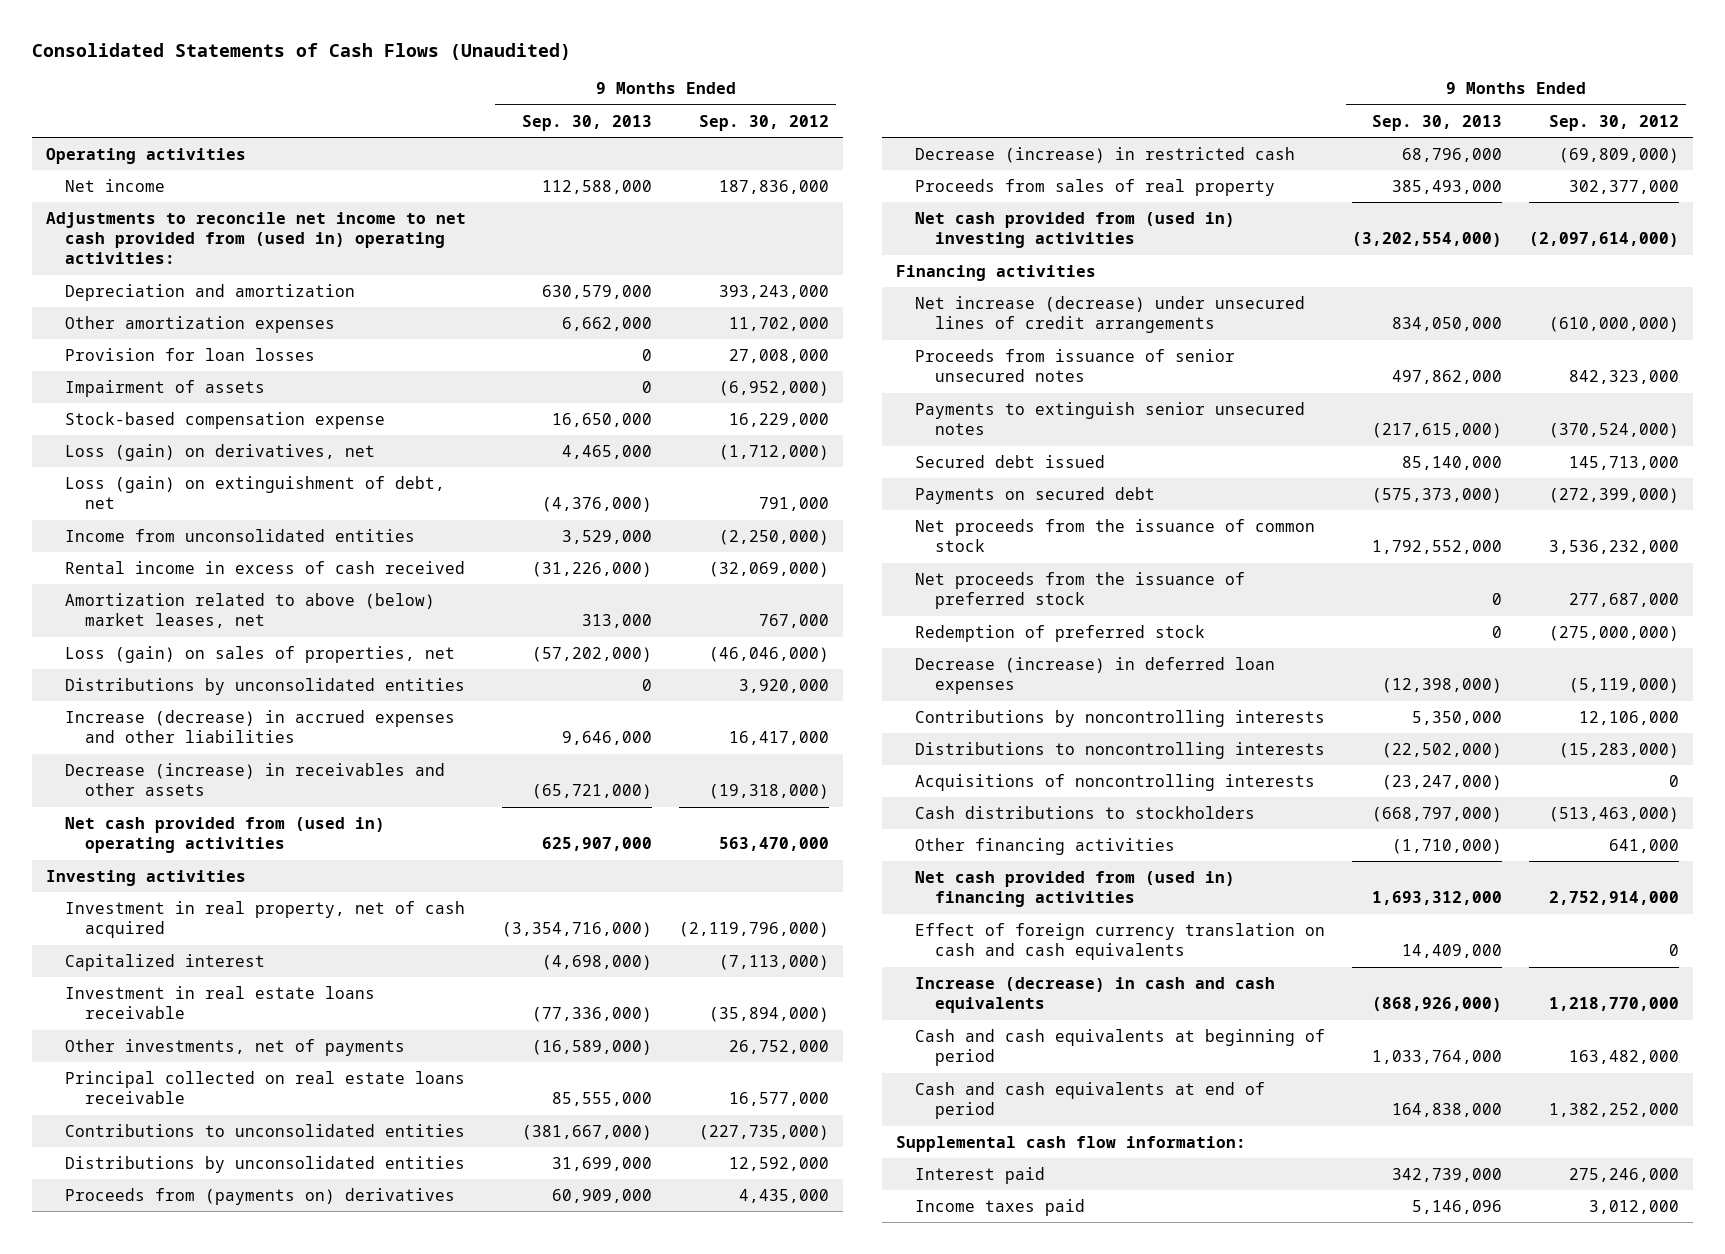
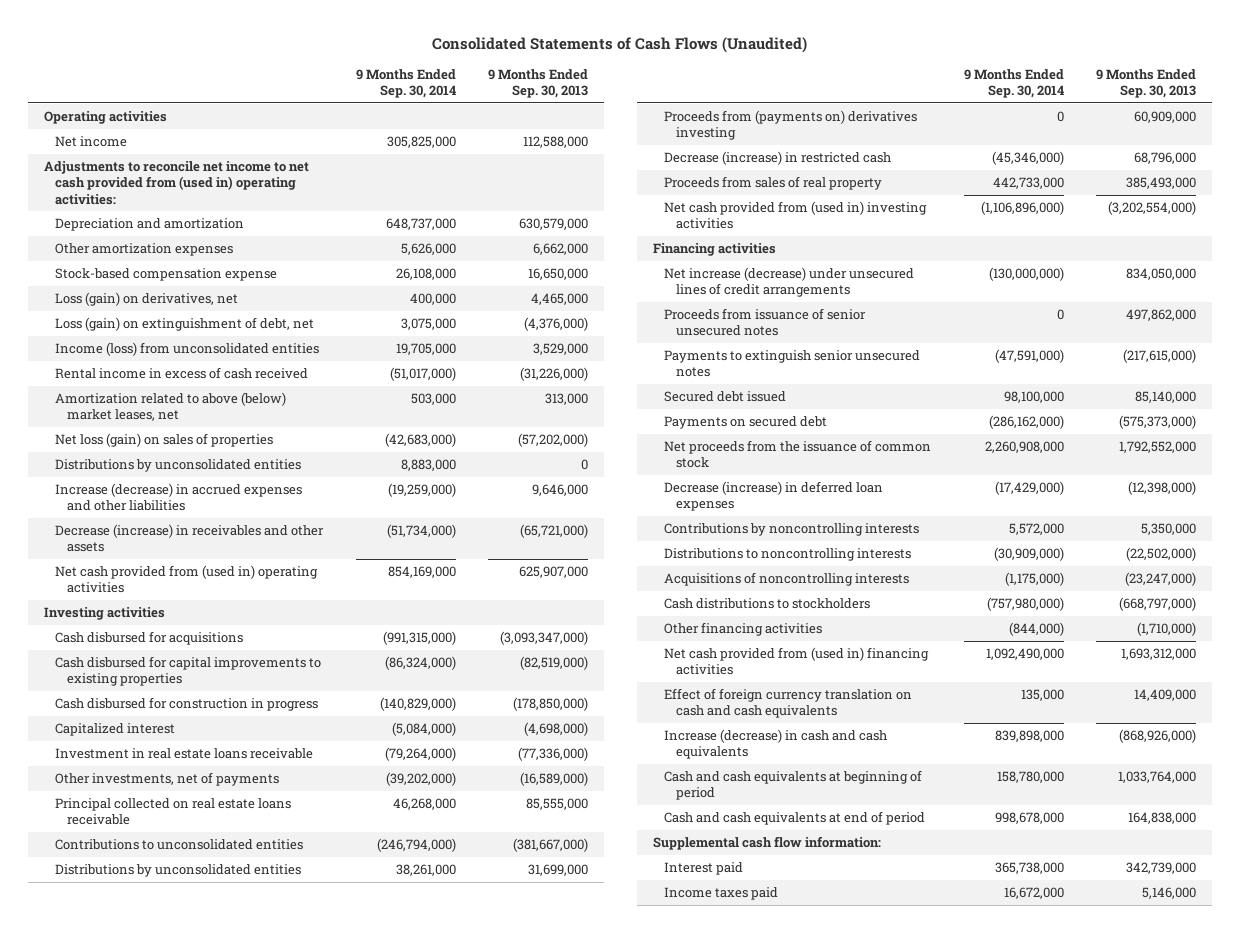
[699,114,830,131] Sep. 30, 2012 -> none
none -> [355,68,456,99] 9 Months Ended Sep. 30, 2014
[65,347,316,361] Provision for loan losses -> none
[65,379,266,397] Impairment of assets -> none
[65,528,416,542] Income from unconsolidated entities -> [55,342,320,357] Income (loss) from unconsolidated entities
[65,645,456,663] Loss (gain) on sales of properties, net -> [55,433,274,448] Net loss (gain) on sales of properties
[65,900,466,939] Investment in real property, net of cash acquired -> none
none -> [55,631,244,646] Cash disbursed for acquisitions
none -> [55,656,322,687] Cash disbursed for capital improvements to existing properties
none -> [55,697,319,712] Cash disbursed for construction in progress
[65,1187,456,1205] Proceeds from (payments on) derivatives -> [664,110,918,141] Proceeds from (payments on) derivatives investing
[915,571,1246,610] Net proceeds from the issuance of preferred stock -> none
[915,624,1206,642] Redemption of preferred stock -> none
[1412,1199,1503,1214] 5,146,096 -> [1142,887,1197,900] 5,146,000

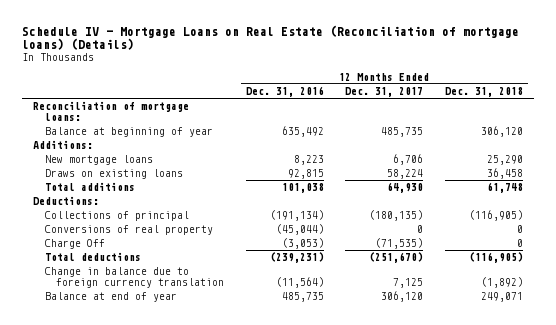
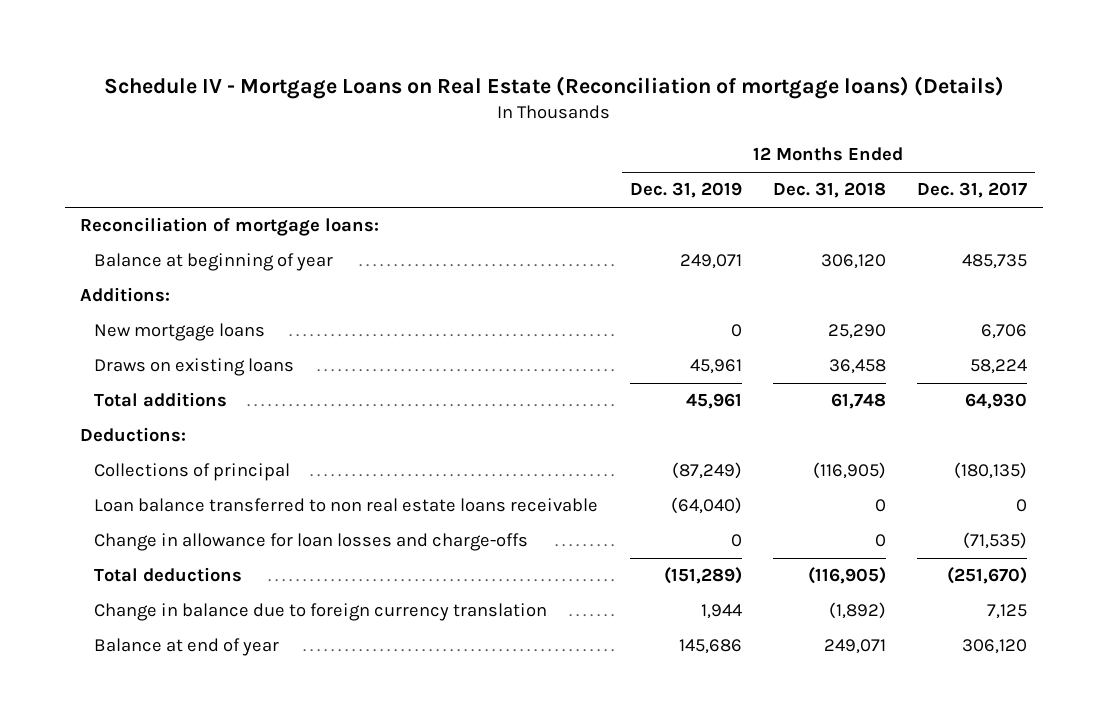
[245,86,324,98] Dec. 31, 2016 -> none
none -> [629,182,742,199] Dec. 31, 2019
[44,225,213,236] Conversions of real property -> [94,498,599,513] Loan balance transferred to non real estate loans receivable
[44,239,105,250] Charge Off -> [94,533,529,552] Change in allowance for loan losses and charge-offs

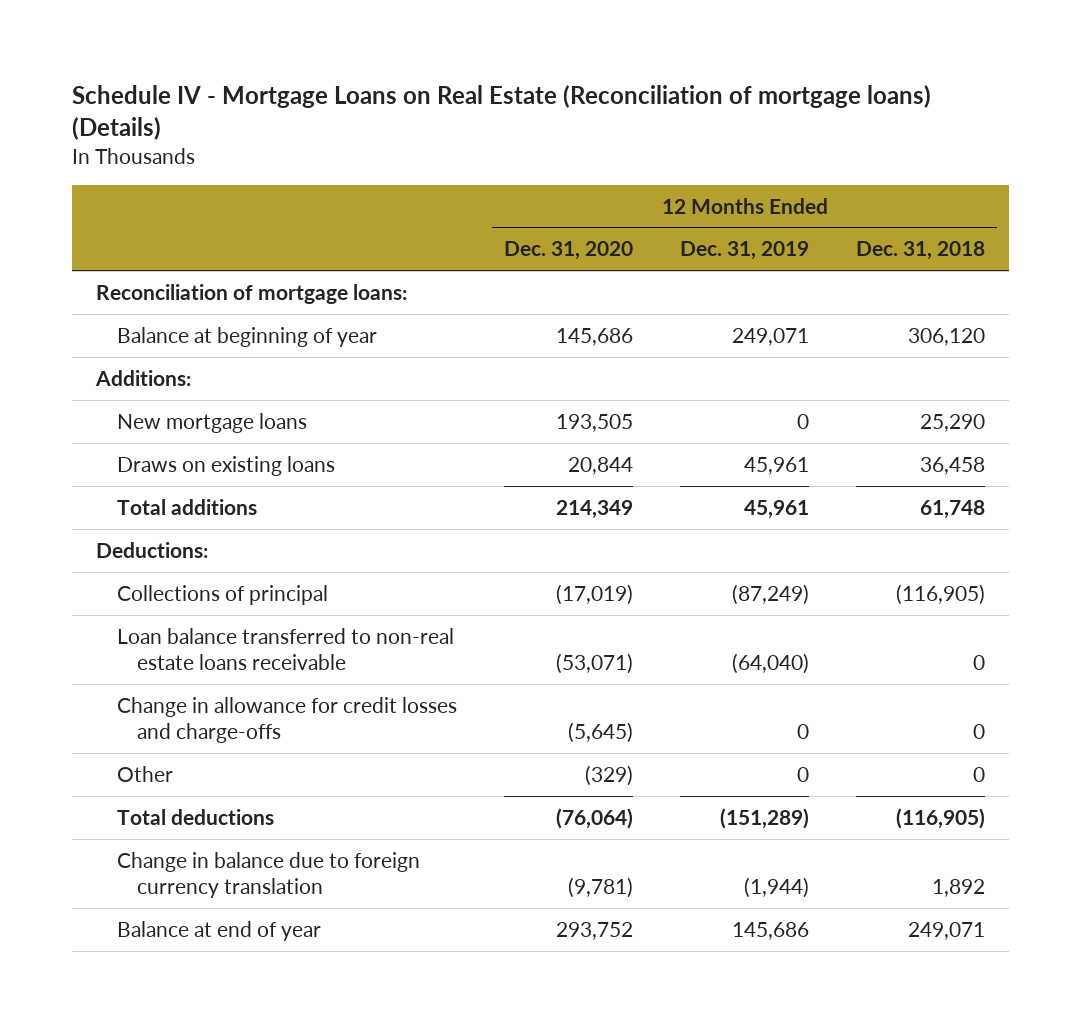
[917,182,1028,199] Dec. 31, 2017 -> none
none -> [503,241,633,261] Dec. 31, 2020
[94,498,599,513] Loan balance transferred to non real estate loans receivable -> [116,627,454,671] Loan balance transferred to non-real estate loans receivable
[94,533,529,552] Change in allowance for loan losses and charge-offs -> [116,696,457,744] Change in allowance for credit losses and charge-offs
none -> [116,765,173,782] Other
[700,604,742,620] 1,944 -> [744,877,810,899] (1,944)
[828,602,886,620] (1,892) -> [932,879,986,898] 1,892

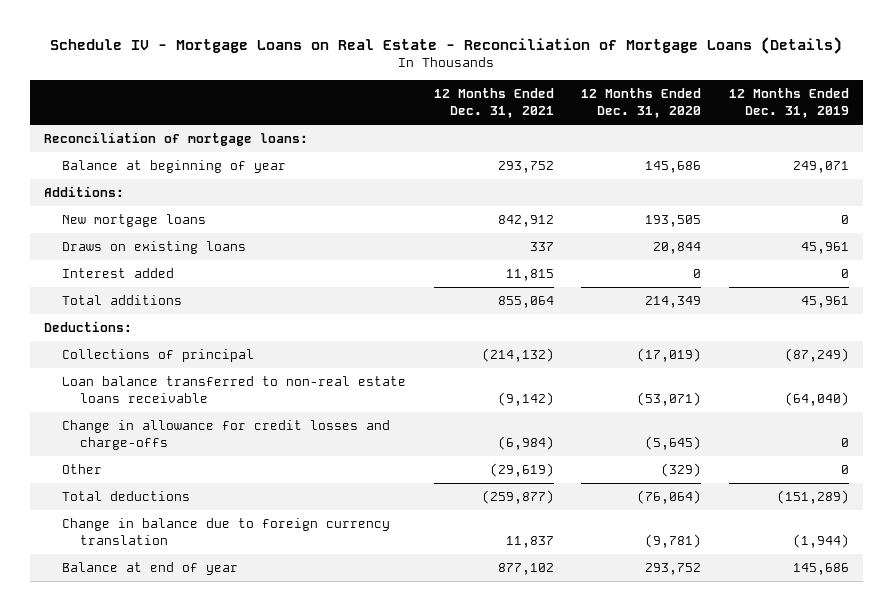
[72,85,932,141] Schedule IV - Mortgage Loans on Real Estate (Reconciliation of mortgage loans) (Details) -> [50,36,843,54] Schedule IV - Mortgage Loans on Real Estate - Reconciliation of Mortgage Loans (Details)
[856,241,986,261] Dec. 31, 2018 -> none
none -> [433,88,554,119] 12 Months Ended Dec. 31, 2021
none -> [61,268,174,279] Interest added

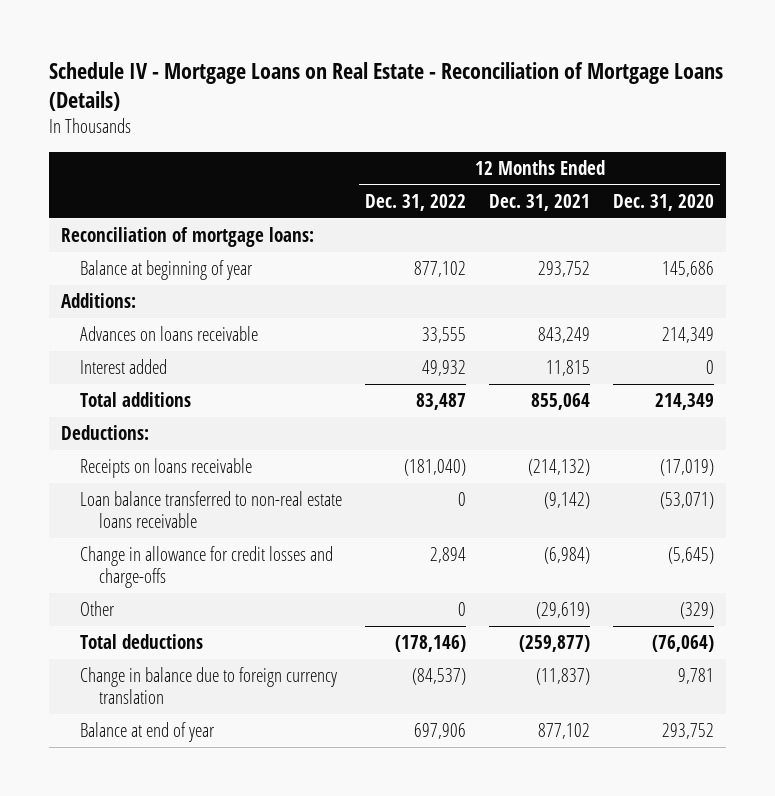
[729,88,850,119] 12 Months Ended Dec. 31, 2019 -> none
none -> [365,194,467,212] Dec. 31, 2022
[61,214,206,228] New mortgage loans -> none
[61,241,246,255] Draws on existing loans -> none
none -> [80,326,259,342] Advances on loans receivable
[61,349,254,363] Collections of principal -> [80,458,253,479] Receipts on loans receivable
[505,535,554,548] 11,837 -> [536,668,591,686] (11,837)
[645,533,702,548] (9,781) -> [678,668,715,685] 9,781

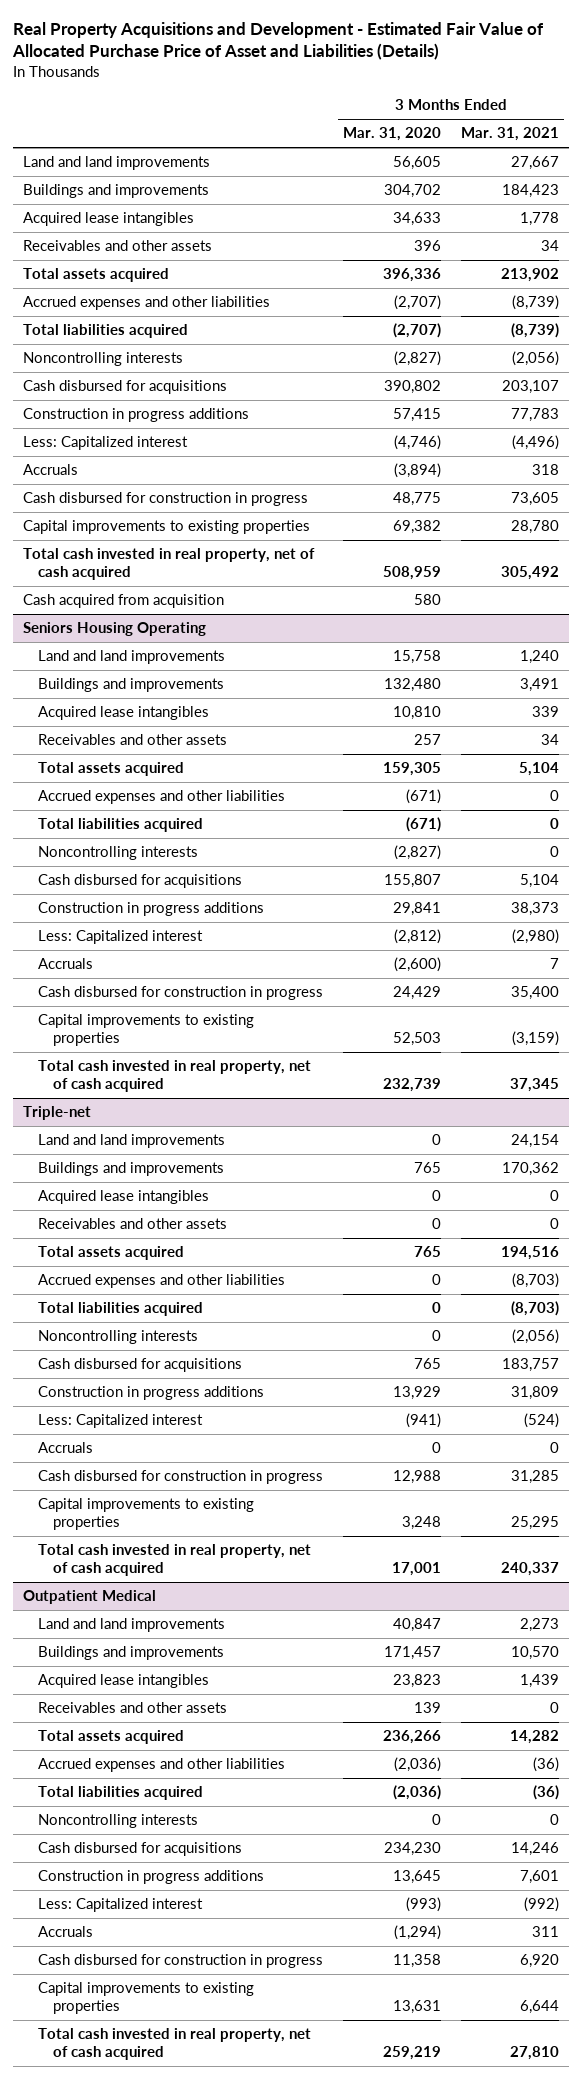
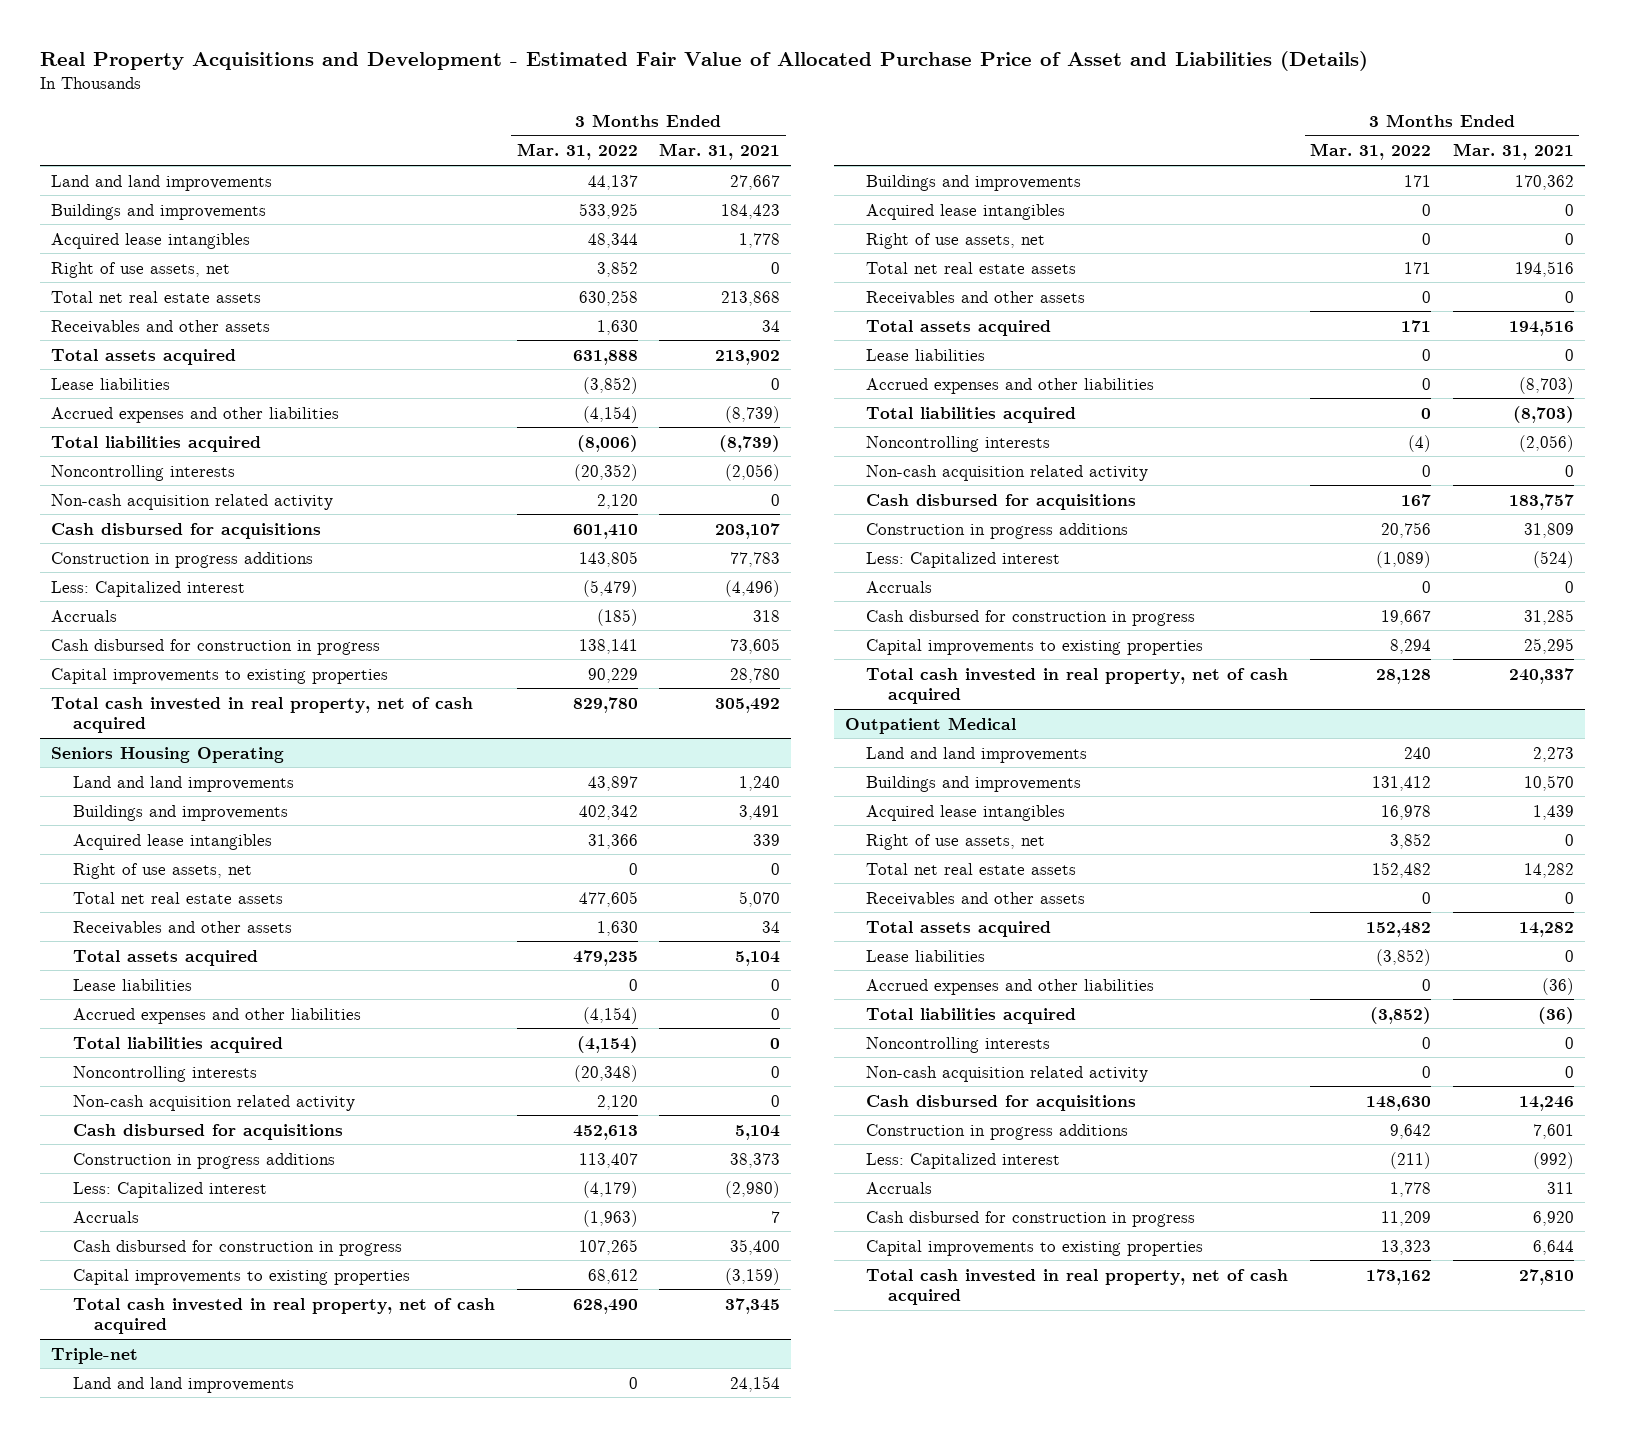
[342,127,441,142] Mar. 31, 2020 -> none
none -> [516,143,638,161] Mar. 31, 2022
none -> [51,261,231,278] Right of use assets, net
none -> [51,290,262,303] Total net real estate assets
none -> [51,377,171,390] Lease liabilities
none -> [51,493,334,510] Non-cash acquisition related activity
[22,594,224,609] Cash acquired from acquisition -> none
none -> [72,862,252,879] Right of use assets, net
none -> [72,891,283,904] Total net real estate assets
none -> [72,978,192,991] Lease liabilities
none -> [72,1094,355,1111] Non-cash acquisition related activity
none -> [866,232,1046,249] Right of use assets, net
none -> [866,261,1077,274] Total net real estate assets
none -> [866,348,986,361] Lease liabilities
none -> [866,464,1149,481] Non-cash acquisition related activity
none -> [866,833,1046,850] Right of use assets, net
none -> [866,862,1077,875] Total net real estate assets
none -> [866,949,986,962] Lease liabilities
none -> [866,1065,1149,1082] Non-cash acquisition related activity

